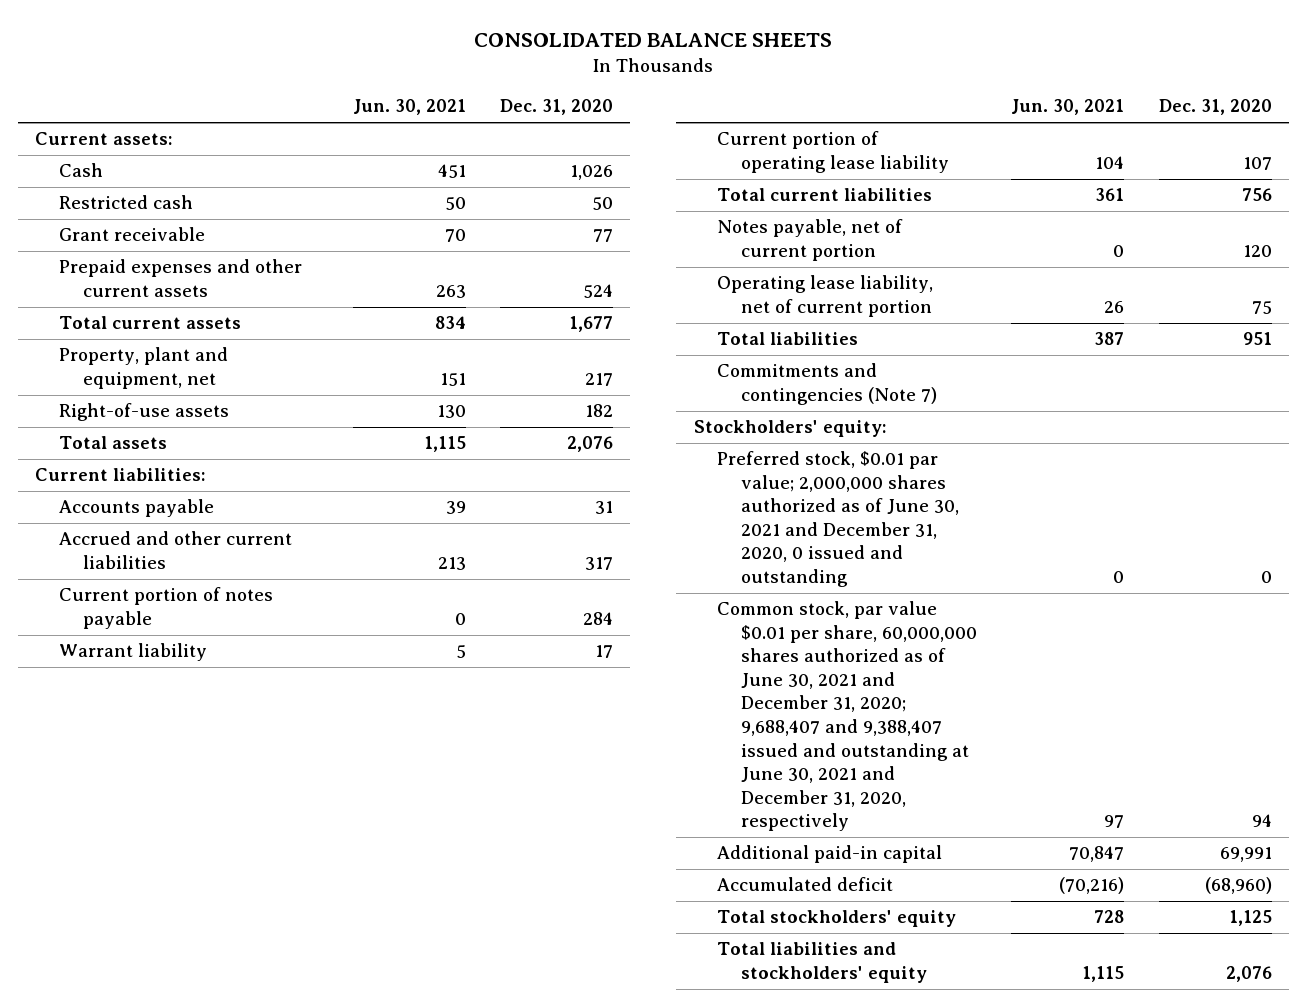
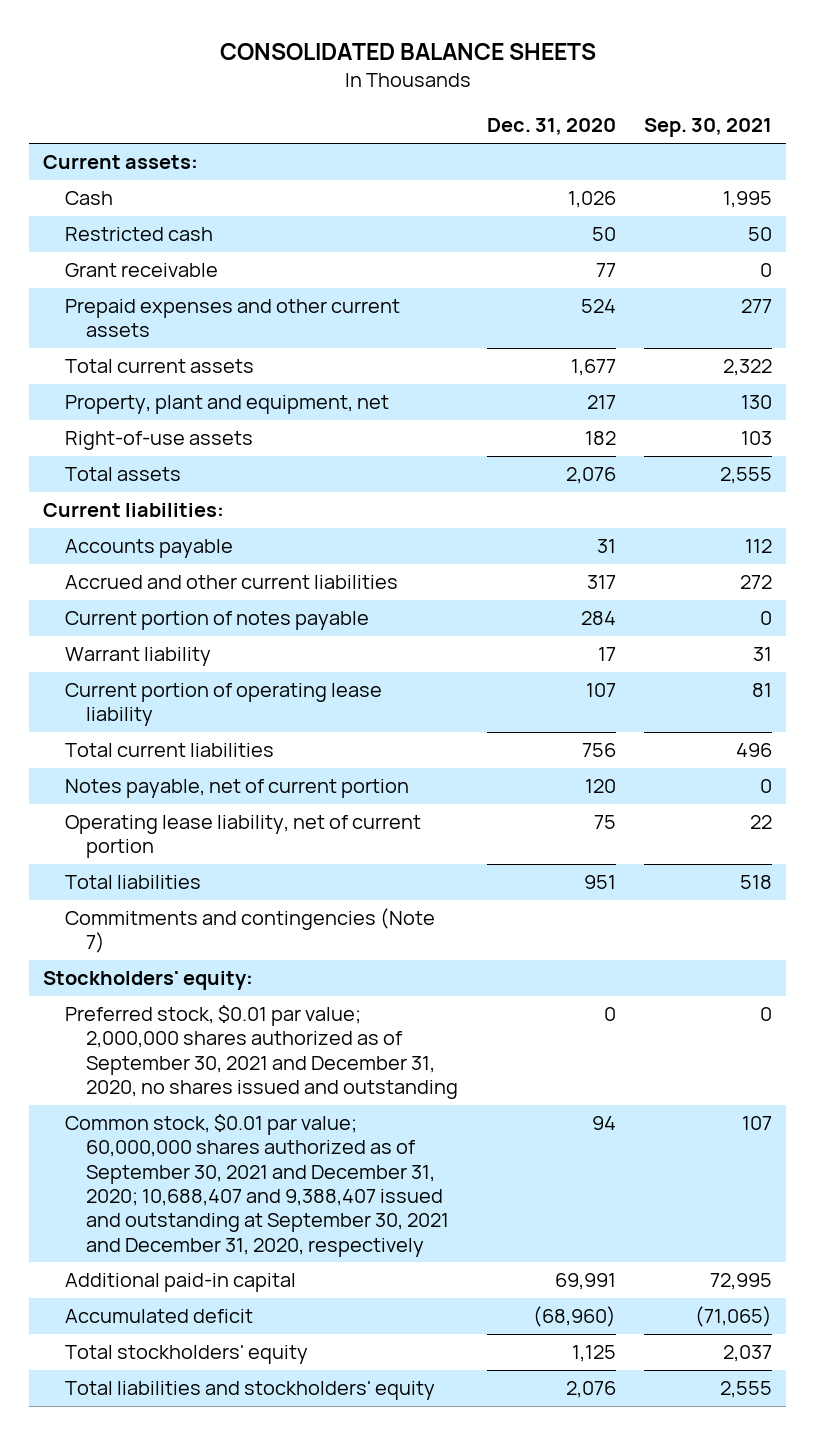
[353,99,467,116] Jun. 30, 2021 -> none
none -> [644,118,773,138] Sep. 30, 2021
[717,451,960,587] Preferred stock, $0.01 par value; 2,000,000 shares authorized as of June 30, 2021 and December 31, 2020, 0 issued and outstanding -> [64,1005,459,1100] Preferred stock, $0.01 par value; 2,000,000 shares authorized as of September 30, 2021 and December 31, 2020, no shares issued and outstanding
[717,601,978,832] Common stock, par value $0.01 per share, 60,000,000 shares authorized as of June 30, 2021 and December 31, 2020; 9,688,407 and 9,388,407 issued and outstanding at June 30, 2021 and December 31, 2020, respectively -> [64,1114,450,1257] Common stock, $0.01 par value; 60,000,000 shares authorized as of September 30, 2021 and December 31, 2020; 10,688,407 and 9,388,407 issued and outstanding at September 30, 2021 and December 31, 2020, respectively

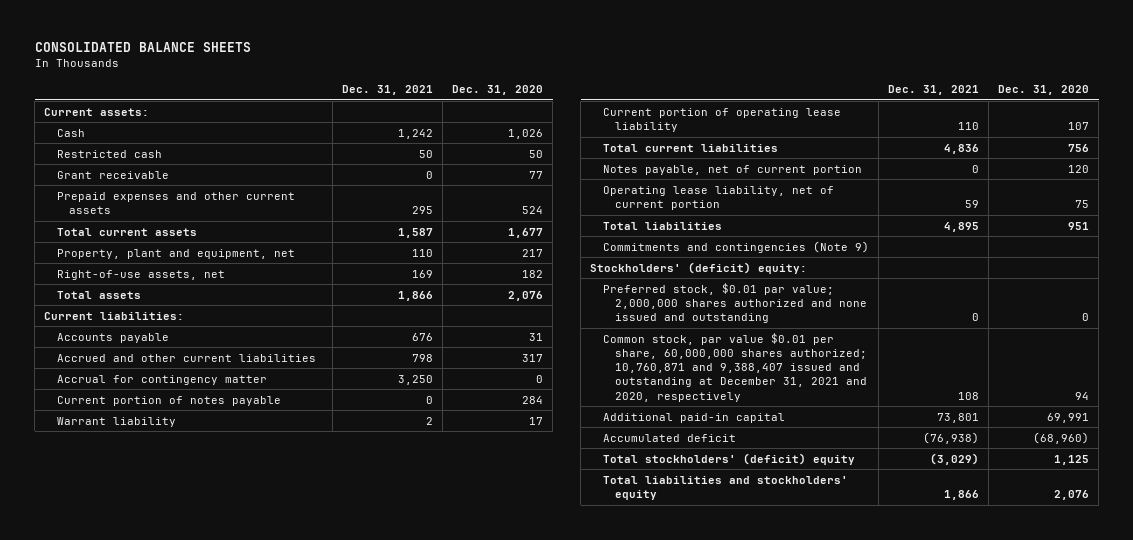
[644,118,773,138] Sep. 30, 2021 -> none
none -> [341,85,433,96] Dec. 31, 2021
[64,431,253,451] Right-of-use assets -> [56,269,225,280] Right-of-use assets, net
none -> [56,374,267,385] Accrual for contingency matter
[64,908,435,954] Commitments and contingencies (Note 7) -> [602,240,869,253] Commitments and contingencies (Note 9)
[43,971,254,991] Stockholders' equity: -> [590,261,808,274] Stockholders' (deficit) equity:
[64,1005,459,1100] Preferred stock, $0.01 par value; 2,000,000 shares authorized as of September 30, 2021 and December 31, 2020, no shares issued and outstanding -> [602,282,868,324] Preferred stock, $0.01 par value; 2,000,000 shares authorized and none issued and outstanding
[64,1114,450,1257] Common stock, $0.01 par value; 60,000,000 shares authorized as of September 30, 2021 and December 31, 2020; 10,688,407 and 9,388,407 issued and outstanding at September 30, 2021 and December 31, 2020, respectively -> [602,332,868,402] Common stock, par value $0.01 per share, 60,000,000 shares authorized; 10,760,871 and 9,388,407 issued and outstanding at December 31, 2021 and 2020, respectively
[64,1345,308,1365] Total stockholders' equity -> [602,452,855,465] Total stockholders' (deficit) equity

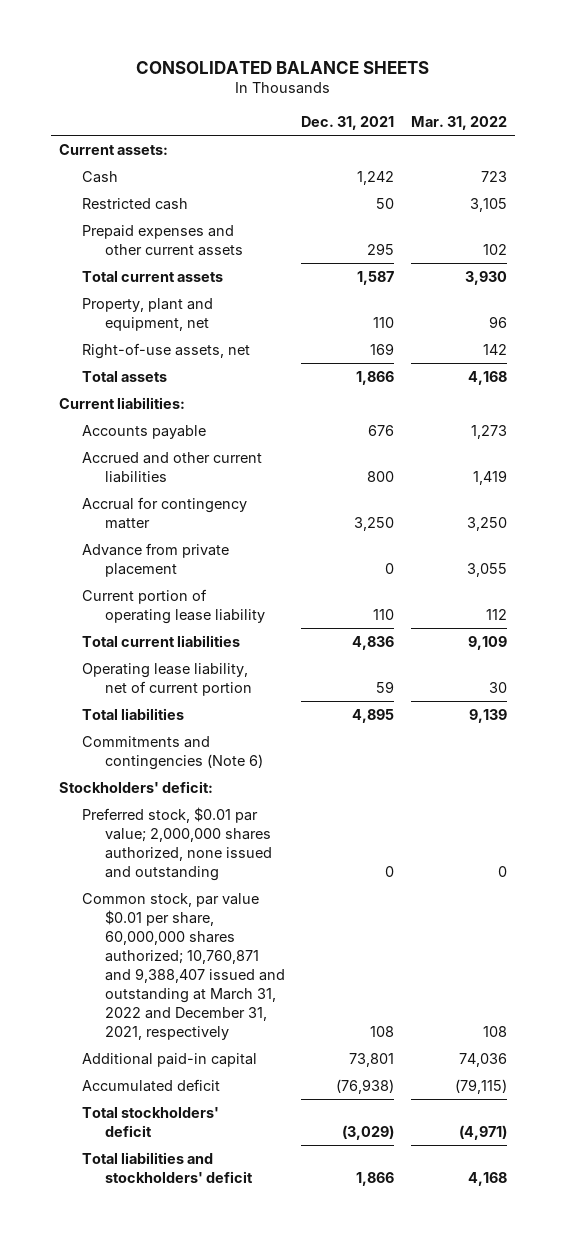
[452,85,544,96] Dec. 31, 2020 -> none
none -> [410,115,507,130] Mar. 31, 2022
[56,170,169,179] Grant receivable -> none
[411,353,433,362] 798 -> [367,470,395,482] 800
[56,395,281,406] Current portion of notes payable -> none
[56,416,176,427] Warrant liability -> none
none -> [81,542,229,577] Advance from private placement
[602,164,862,175] Notes payable, net of current portion -> none
[602,240,869,253] Commitments and contingencies (Note 9) -> [81,735,263,770] Commitments and contingencies (Note 6)
[590,261,808,274] Stockholders' (deficit) equity: -> [59,780,214,793] Stockholders' deficit:
[602,282,868,324] Preferred stock, $0.01 par value; 2,000,000 shares authorized and none issued and outstanding -> [81,806,272,881] Preferred stock, $0.01 par value; 2,000,000 shares authorized, none issued and outstanding
[602,332,868,402] Common stock, par value $0.01 per share, 60,000,000 shares authorized; 10,760,871 and 9,388,407 issued and outstanding at December 31, 2021 and 2020, respectively -> [81,892,285,1040] Common stock, par value $0.01 per share, 60,000,000 shares authorized; 10,760,871 and 9,388,407 issued and outstanding at March 31, 2022 and December 31, 2021, respectively
[602,452,855,465] Total stockholders' (deficit) equity -> [81,1106,219,1137] Total stockholders' deficit
[602,475,848,501] Total liabilities and stockholders' equity -> [81,1151,253,1183] Total liabilities and stockholders' deficit

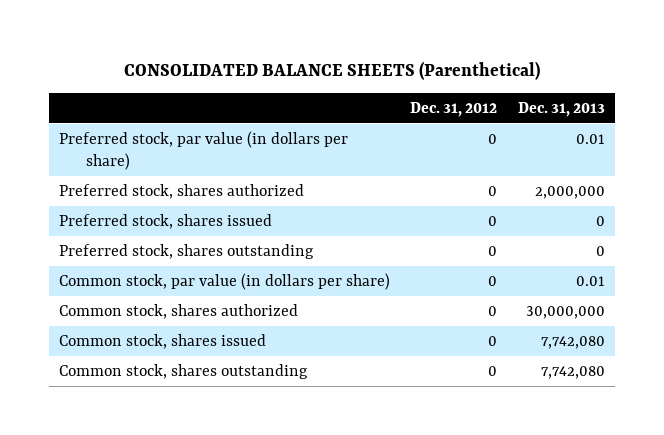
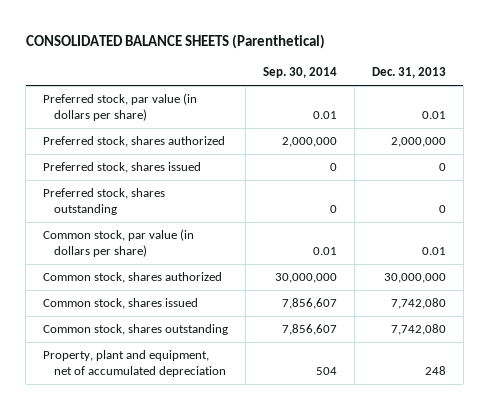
[410,102,498,118] Dec. 31, 2012 -> none
none -> [262,67,337,79] Sep. 30, 2014
none -> [42,350,227,377] Property, plant and equipment, net of accumulated depreciation

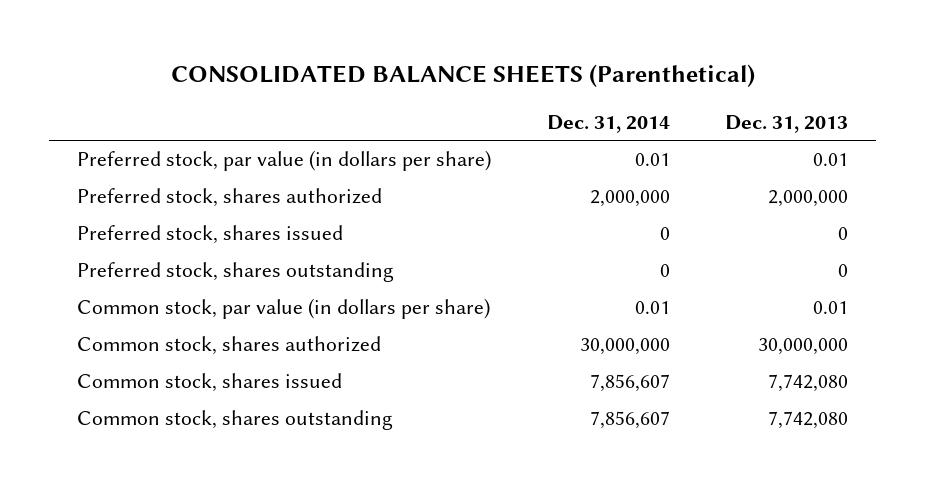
[262,67,337,79] Sep. 30, 2014 -> none
none -> [546,114,670,133] Dec. 31, 2014
[42,350,227,377] Property, plant and equipment, net of accumulated depreciation -> none

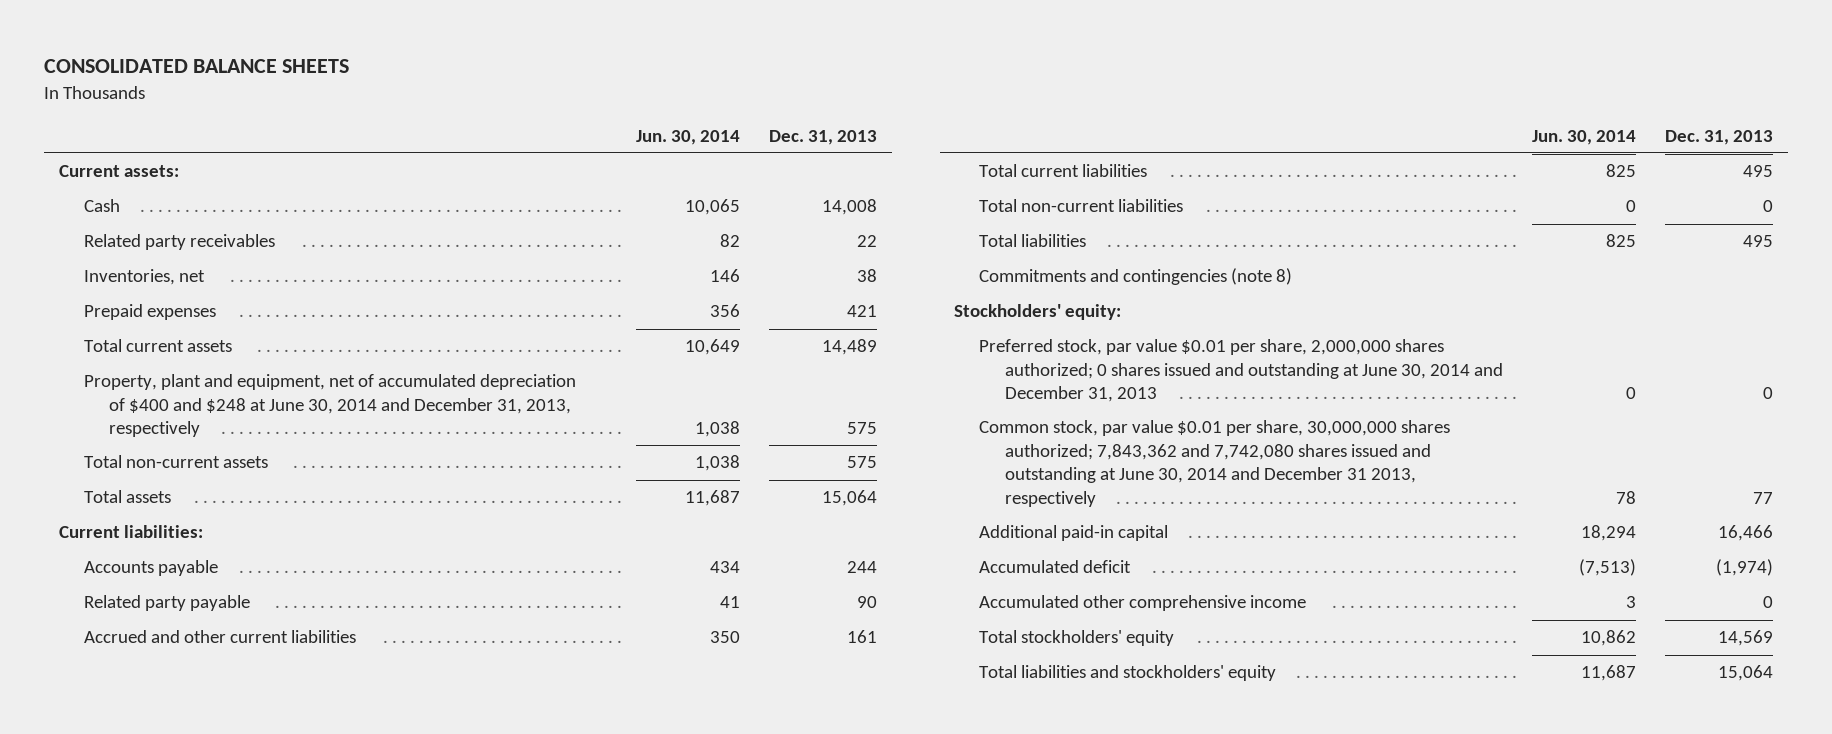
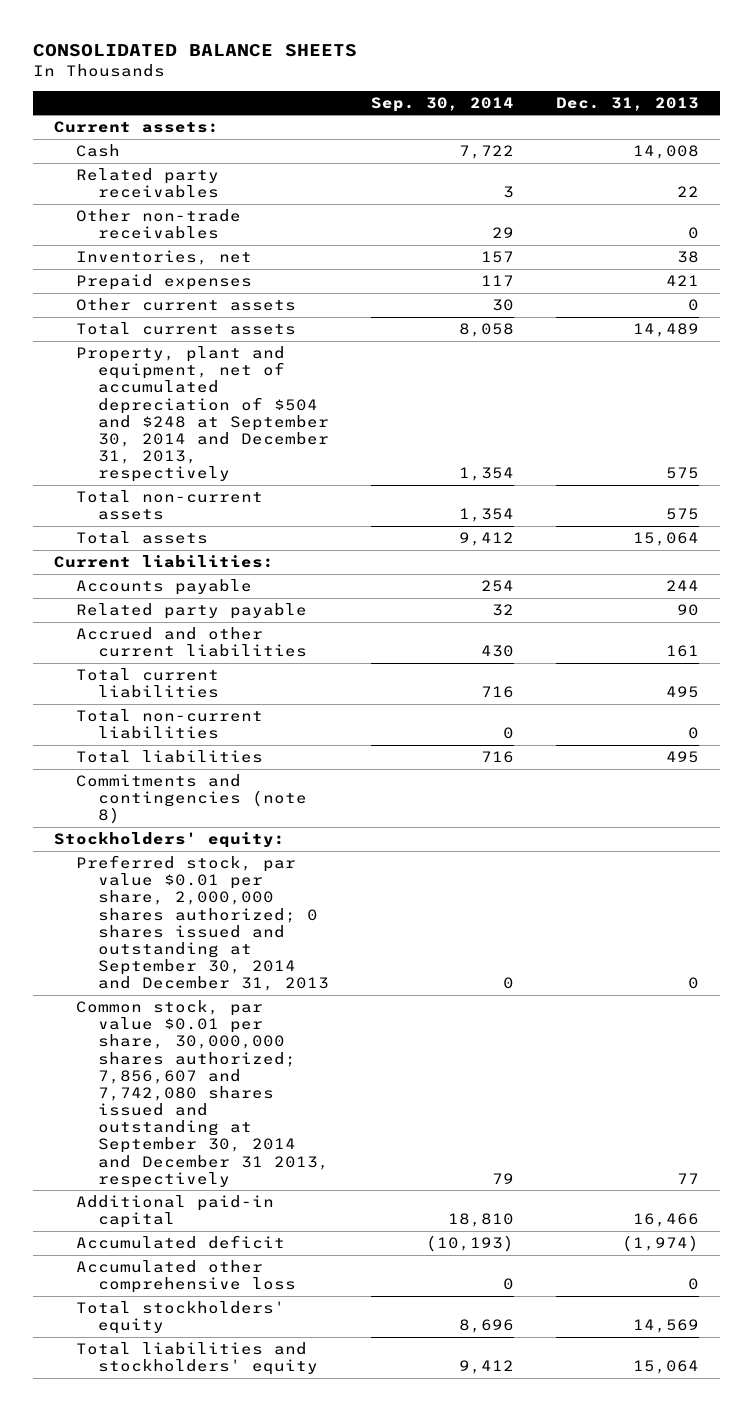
[636,129,741,145] Jun. 30, 2014 -> none
none -> [371,96,515,112] Sep. 30, 2014
none -> [76,208,242,240] Other non-trade receivables
none -> [76,297,297,311] Other current assets
[83,374,576,438] Property, plant and equipment, net of accumulated depreciation of $400 and $248 at June 30, 2014 and December 31, 2013, respectively -> [76,345,330,483] Property, plant and equipment, net of accumulated depreciation of $504 and $248 at September 30, 2014 and December 31, 2013, respectively
[979,339,1503,403] Preferred stock, par value $0.01 per share, 2,000,000 shares authorized; 0 shares issued and outstanding at June 30, 2014 and December 31, 2013 -> [76,854,330,992] Preferred stock, par value $0.01 per share, 2,000,000 shares authorized; 0 shares issued and outstanding at September 30, 2014 and December 31, 2013
[979,420,1451,507] Common stock, par value $0.01 per share, 30,000,000 shares authorized; 7,843,362 and 7,742,080 shares issued and outstanding at June 30, 2014 and December 31 2013, respectively -> [76,999,330,1188] Common stock, par value $0.01 per share, 30,000,000 shares authorized; 7,856,607 and 7,742,080 shares issued and outstanding at September 30, 2014 and December 31 2013, respectively
[979,595,1307,612] Accumulated other comprehensive income -> [76,1259,297,1294] Accumulated other comprehensive loss

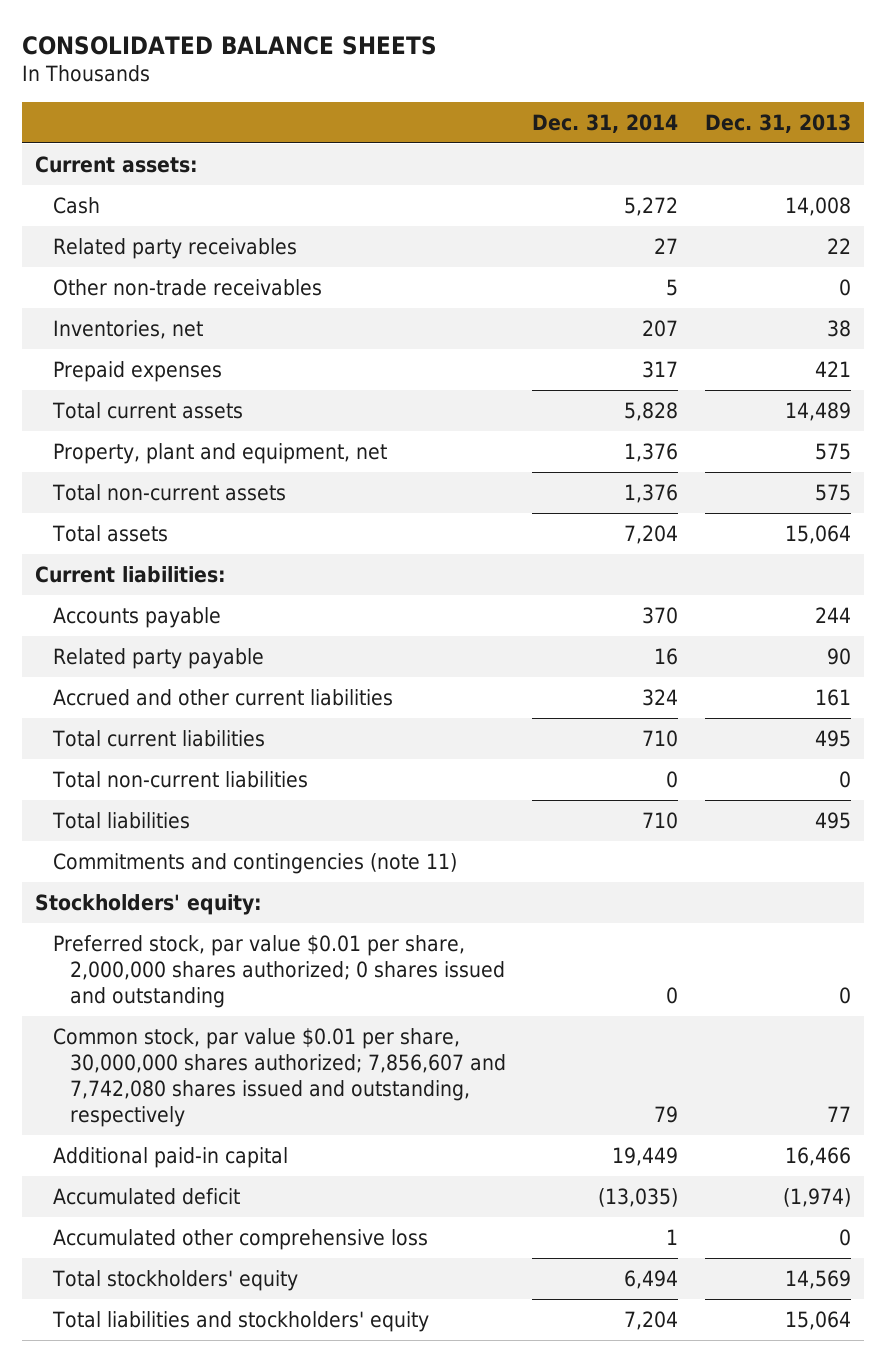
[371,96,515,112] Sep. 30, 2014 -> none
none -> [532,113,679,133] Dec. 31, 2014
[76,297,297,311] Other current assets -> none
[76,345,330,483] Property, plant and equipment, net of accumulated depreciation of $504 and $248 at September 30, 2014 and December 31, 2013, respectively -> [52,442,387,464] Property, plant and equipment, net
[76,773,308,825] Commitments and contingencies (note 8) -> [52,852,457,874] Commitments and contingencies (note 11)
[76,854,330,992] Preferred stock, par value $0.01 per share, 2,000,000 shares authorized; 0 shares issued and outstanding at September 30, 2014 and December 31, 2013 -> [52,934,506,1009] Preferred stock, par value $0.01 per share, 2,000,000 shares authorized; 0 shares issued and outstanding
[76,999,330,1188] Common stock, par value $0.01 per share, 30,000,000 shares authorized; 7,856,607 and 7,742,080 shares issued and outstanding at September 30, 2014 and December 31 2013, respectively -> [52,1027,507,1128] Common stock, par value $0.01 per share, 30,000,000 shares authorized; 7,856,607 and 7,742,080 shares issued and outstanding, respectively

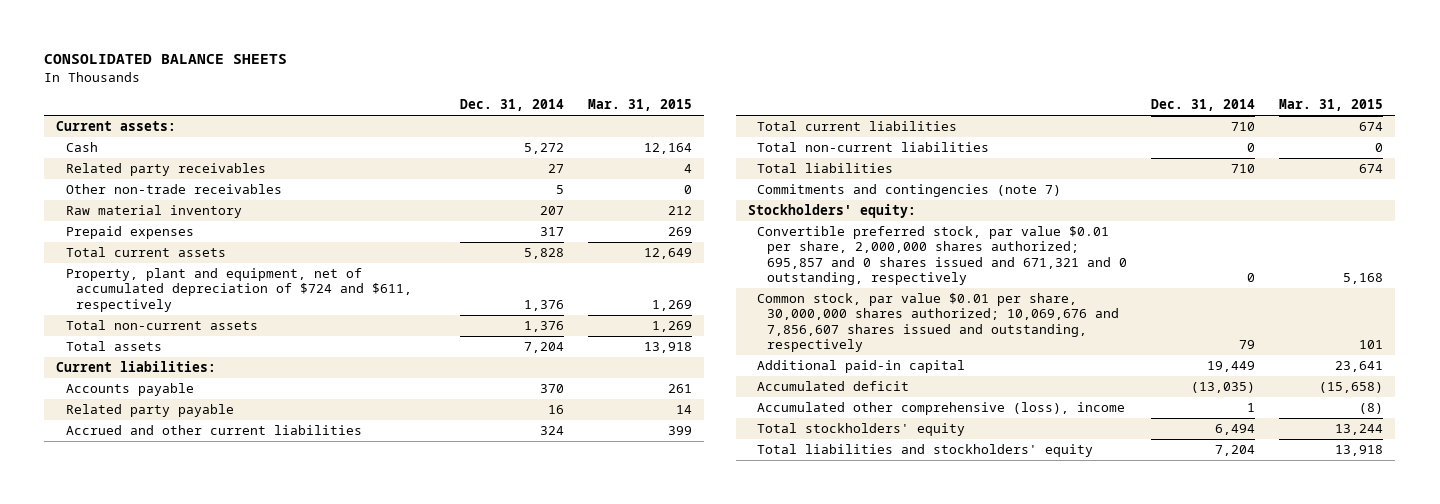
[704,113,851,133] Dec. 31, 2013 -> none
none -> [587,99,692,112] Mar. 31, 2015
[52,319,203,339] Inventories, net -> [66,205,243,219] Raw material inventory
[52,442,387,464] Property, plant and equipment, net -> [66,268,412,312] Property, plant and equipment, net of accumulated depreciation of $724 and $611, respectively
[52,852,457,874] Commitments and contingencies (note 11) -> [757,184,1062,198] Commitments and contingencies (note 7)
[52,934,506,1009] Preferred stock, par value $0.01 per share, 2,000,000 shares authorized; 0 shares issued and outstanding -> [757,226,1128,286] Convertible preferred stock, par value $0.01 per share, 2,000,000 shares authorized; 695,857 and 0 shares issued and 671,321 and 0 outstanding, respectively
[52,1027,507,1128] Common stock, par value $0.01 per share, 30,000,000 shares authorized; 7,856,607 and 7,742,080 shares issued and outstanding, respectively -> [757,293,1120,353] Common stock, par value $0.01 per share, 30,000,000 shares authorized; 10,069,676 and 7,856,607 shares issued and outstanding, respectively
[52,1228,428,1250] Accumulated other comprehensive loss -> [757,402,1126,416] Accumulated other comprehensive (loss), income

